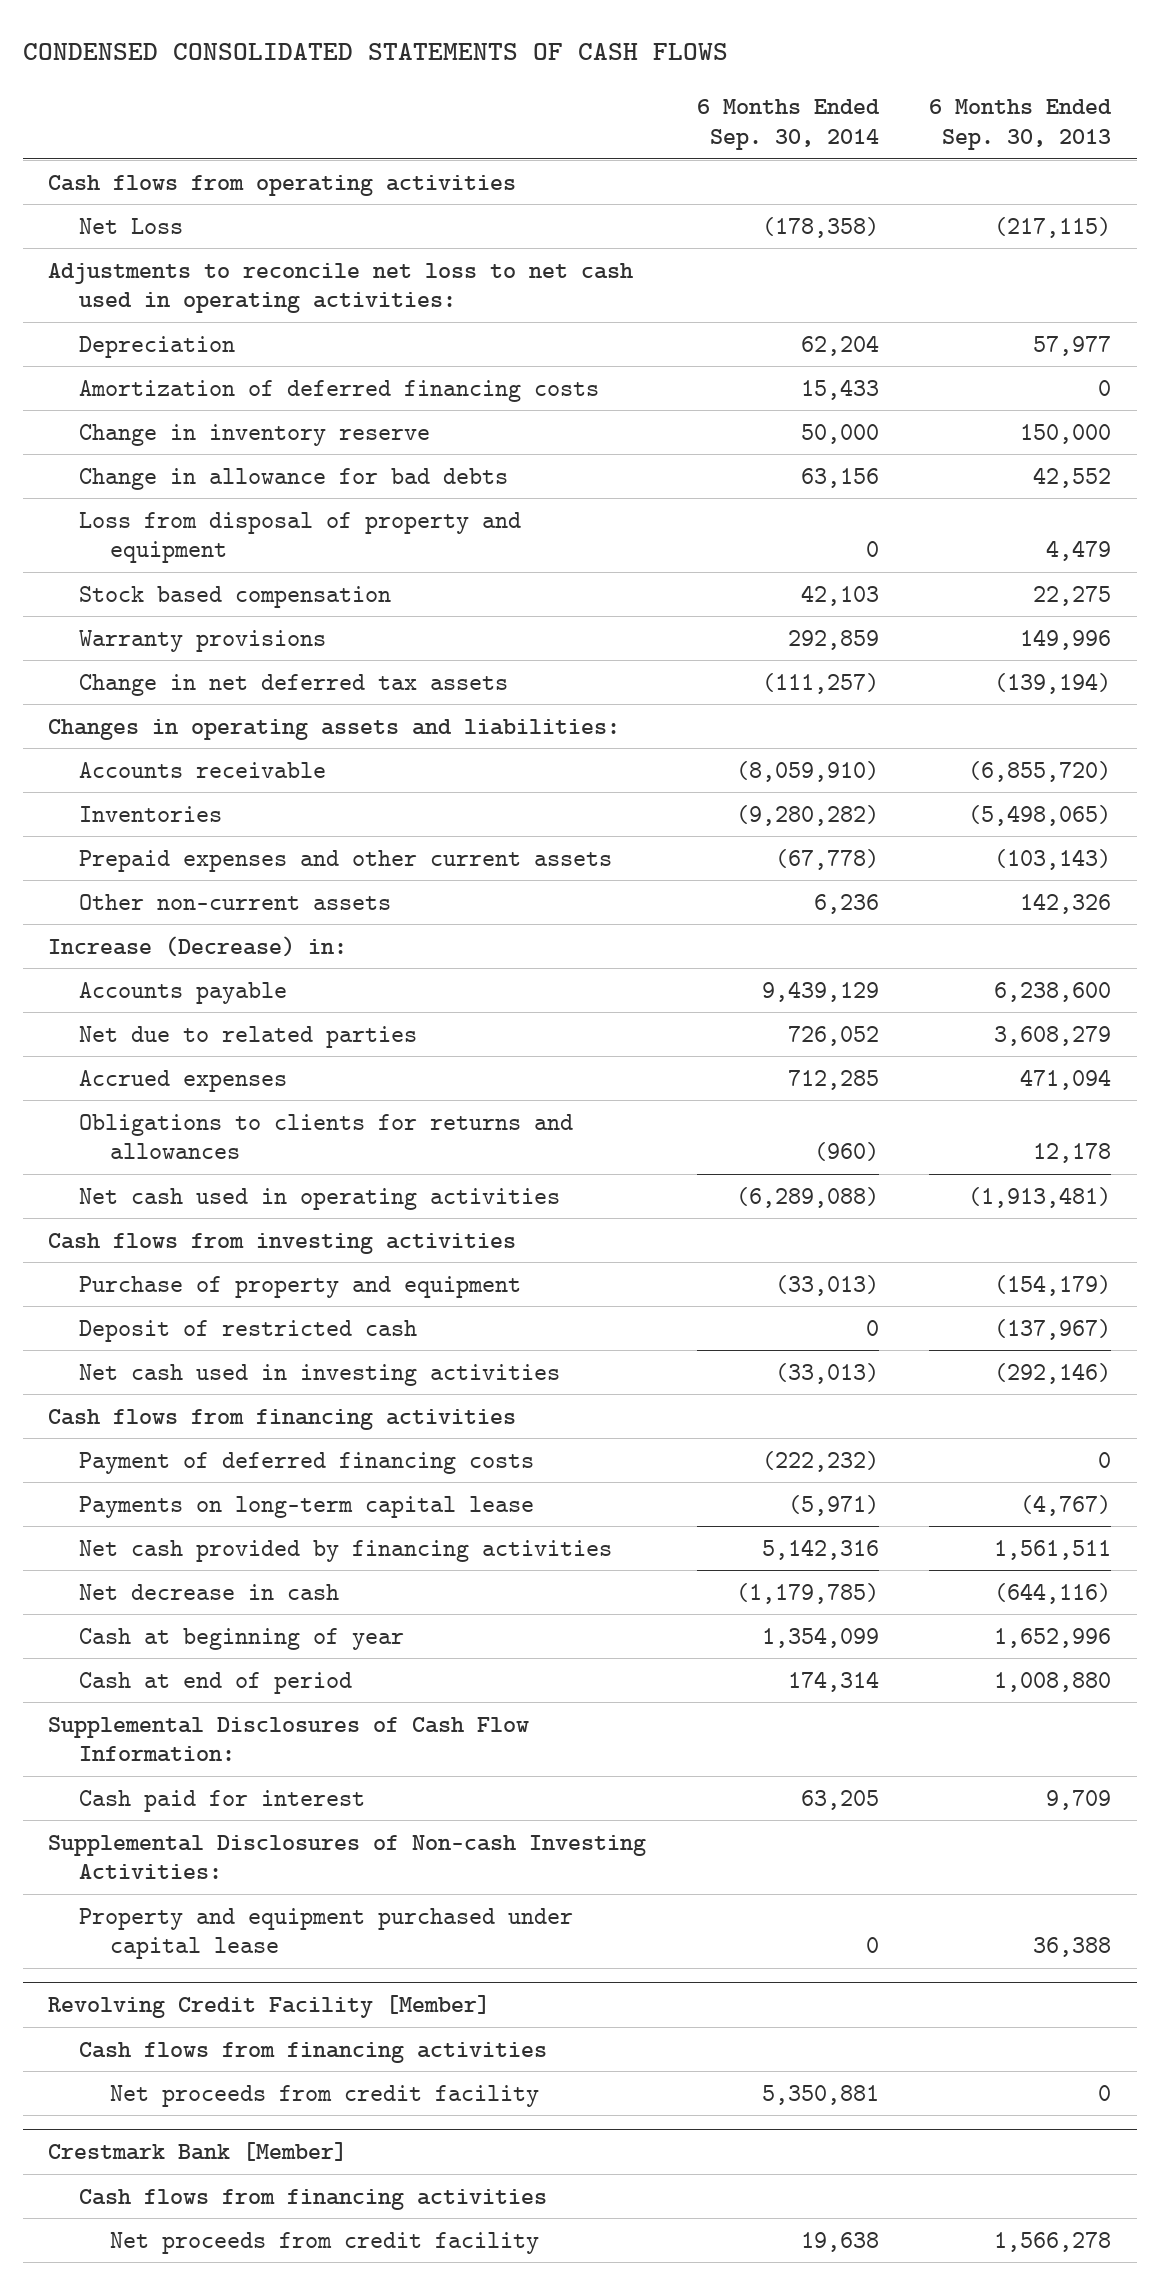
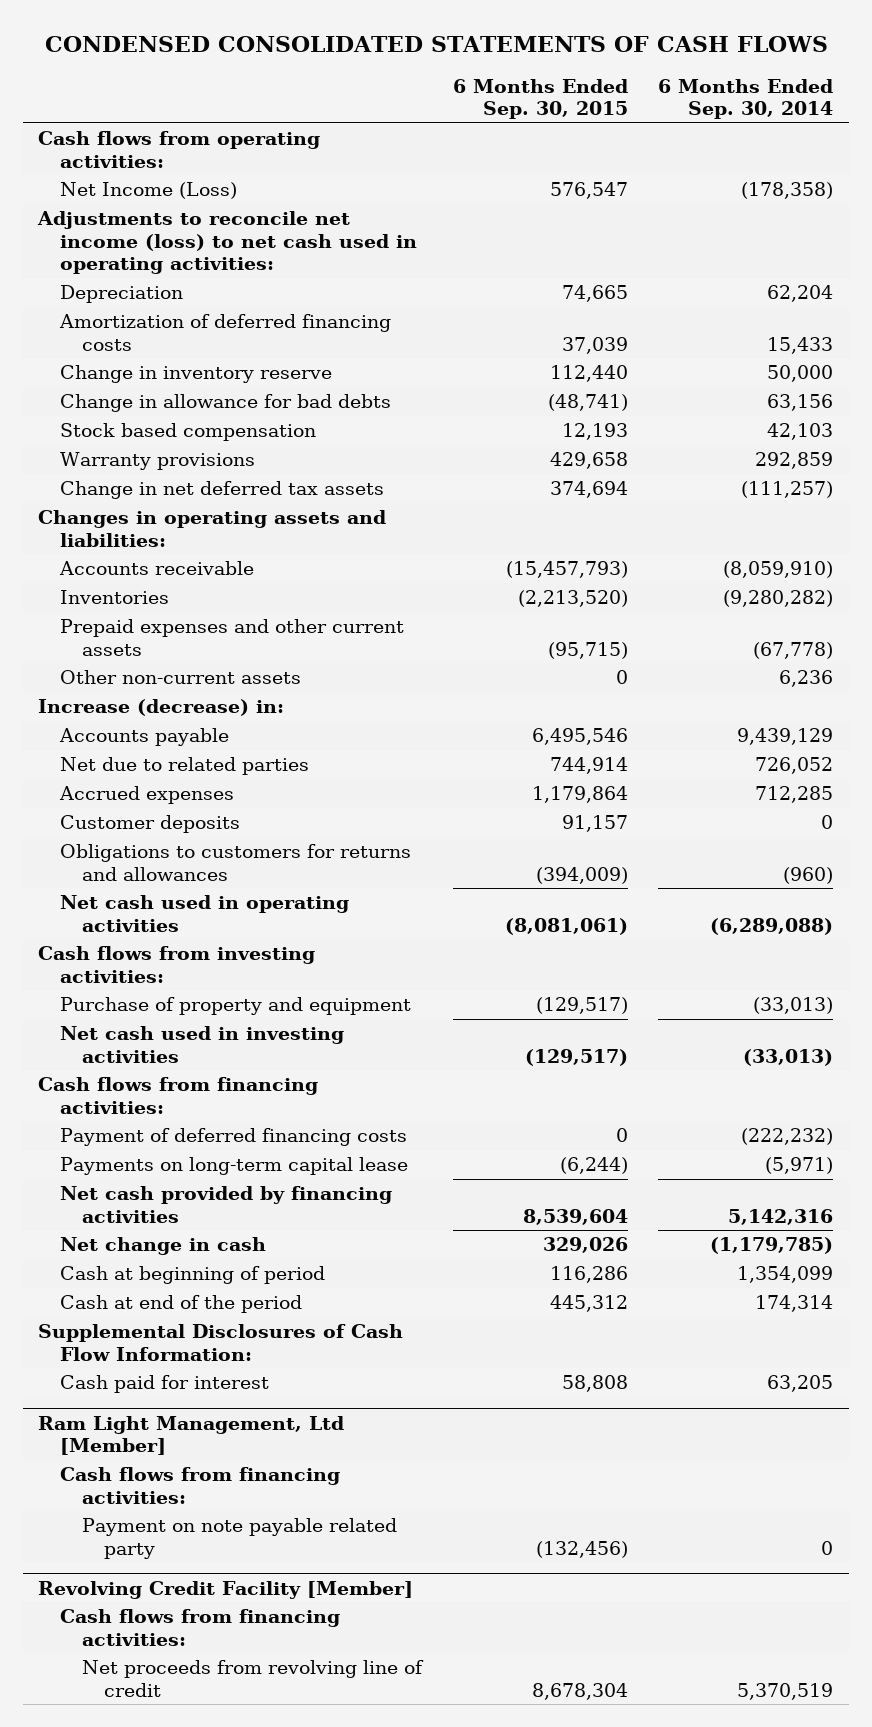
[929,99,1113,150] 6 Months Ended Sep. 30, 2013 -> none
none -> [452,78,628,120] 6 Months Ended Sep. 30, 2015
[47,174,516,196] Cash flows from operating activities -> [38,131,321,168] Cash flows from operating activities:
[78,217,183,234] Net Loss -> [60,182,238,200] Net Income (Loss)
[47,262,633,314] Adjustments to reconcile net loss to net cash used in operating activities: -> [37,211,418,275] Adjustments to reconcile net income (loss) to net cash used in operating activities:
[78,511,521,564] Loss from disposal of property and equipment -> none
[47,935,347,957] Increase (Decrease) in: -> [38,699,285,717] Increase (decrease) in:
none -> [60,815,241,834] Customer deposits
[78,1113,573,1160] Obligations to clients for returns and allowances -> [60,844,412,881] Obligations to customers for returns and allowances
[47,1232,516,1254] Cash flows from investing activities -> [38,946,316,983] Cash flows from investing activities:
[78,1319,417,1342] Deposit of restricted cash -> none
[47,1408,516,1430] Cash flows from financing activities -> [38,1077,319,1114] Cash flows from financing activities:
[78,1583,339,1600] Net decrease in cash -> [60,1237,267,1256] Net change in cash
[78,1627,404,1650] Cash at beginning of year -> [60,1266,326,1285] Cash at beginning of period
[78,1671,352,1694] Cash at end of period -> [60,1295,303,1314] Cash at end of the period
[47,1834,646,1880] Supplemental Disclosures of Non-cash Investing Activities: -> none
[78,1907,573,1960] Property and equipment purchased under capital lease -> none
none -> [38,1415,345,1456] Ram Light Management, Ltd [Member]
none -> [60,1467,341,1504] Cash flows from financing activities:
none -> [82,1518,398,1559] Payment on note payable related party
[47,2142,347,2162] Crestmark Bank [Member] -> none
[78,2188,547,2210] Cash flows from financing activities -> none
[109,2231,539,2254] Net proceeds from credit facility -> none
[78,2041,547,2063] Cash flows from financing activities -> [60,1609,341,1646] Cash flows from financing activities:
[109,2084,539,2107] Net proceeds from credit facility -> [82,1660,425,1697] Net proceeds from revolving line of credit
[761,2084,879,2105] 5,350,881 -> [737,1682,834,1700] 5,370,519

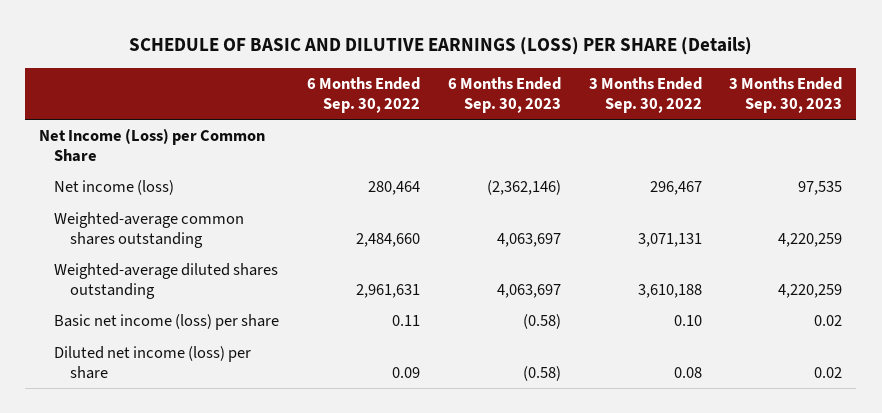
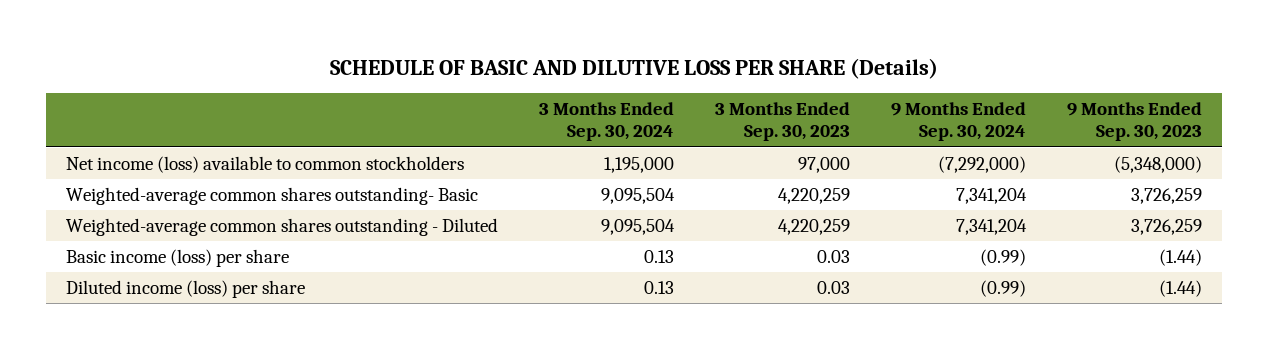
[128,37,752,56] SCHEDULE OF BASIC AND DILUTIVE EARNINGS (LOSS) PER SHARE (Details) -> [330,57,939,79] SCHEDULE OF BASIC AND DILUTIVE LOSS PER SHARE (Details)
[307,76,421,113] 6 Months Ended Sep. 30, 2022 -> none
[447,76,561,113] 6 Months Ended Sep. 30, 2023 -> none
[588,76,702,113] 3 Months Ended Sep. 30, 2022 -> none
none -> [539,102,675,142] 3 Months Ended Sep. 30, 2024
none -> [891,102,1027,142] 9 Months Ended Sep. 30, 2024
none -> [1066,102,1202,142] 9 Months Ended Sep. 30, 2023
[39,128,266,163] Net Income (Loss) per Common Share -> none
[54,180,175,196] Net income (loss) -> none
none -> [66,155,465,173] Net income (loss) available to common stockholders
[54,212,245,249] Weighted-average common shares outstanding -> [66,186,479,205] Weighted-average common shares outstanding- Basic
[54,263,279,300] Weighted-average diluted shares outstanding -> [66,217,499,236] Weighted-average common shares outstanding - Diluted
[54,314,280,331] Basic net income (loss) per share -> [66,248,290,267] Basic income (loss) per share
[814,315,843,327] 0.02 -> [817,249,851,263] 0.03
[54,346,252,380] Diluted net income (loss) per share -> [66,279,306,298] Diluted income (loss) per share
[814,367,843,379] 0.02 -> [817,280,851,294] 0.03

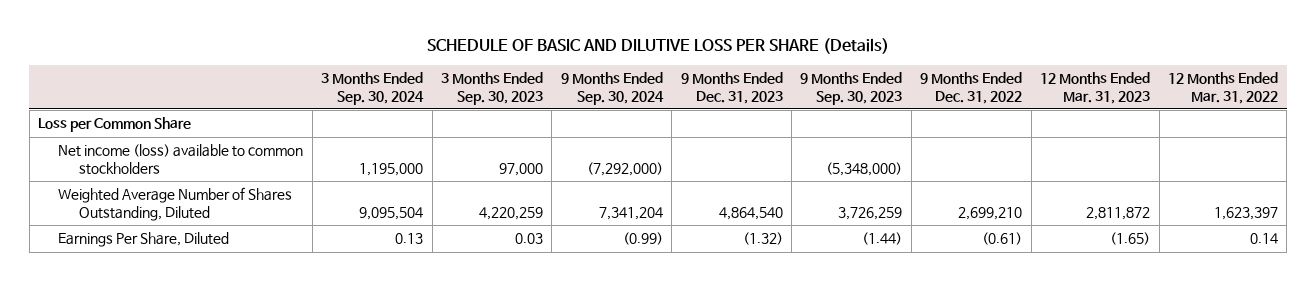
none -> [680,71,783,104] 9 Months Ended Dec. 31, 2023
none -> [920,71,1023,104] 9 Months Ended Dec. 31, 2022
none -> [1040,71,1151,104] 12 Months Ended Mar. 31, 2023
none -> [1167,71,1278,104] 12 Months Ended Mar. 31, 2022
none -> [37,117,191,133] Loss per Common Share
[66,186,479,205] Weighted-average common shares outstanding- Basic -> none
[66,248,290,267] Basic income (loss) per share -> none
[66,217,499,236] Weighted-average common shares outstanding - Diluted -> [58,187,293,222] Weighted Average Number of Shares Outstanding, Diluted
[66,279,306,298] Diluted income (loss) per share -> [58,232,230,248] Earnings Per Share, Diluted

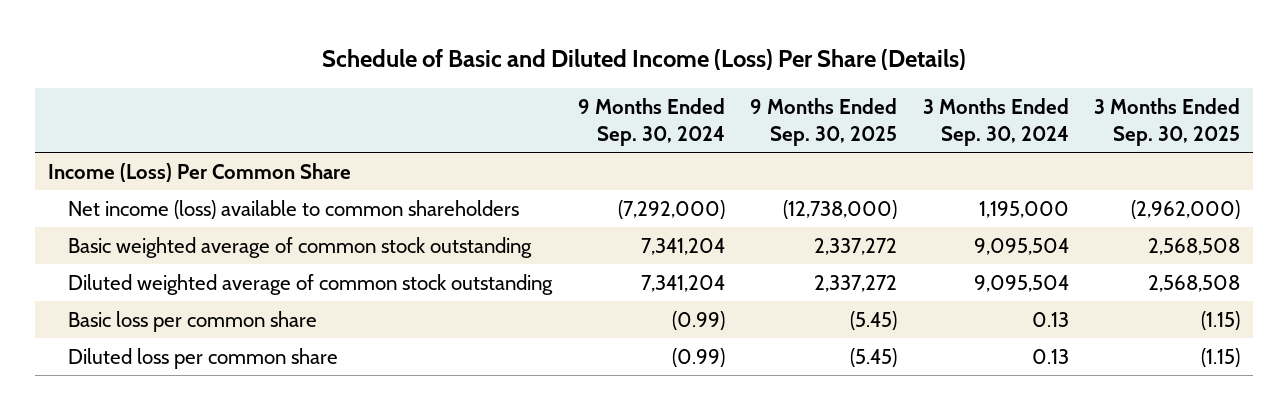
[426,37,889,54] SCHEDULE OF BASIC AND DILUTIVE LOSS PER SHARE (Details) -> [321,49,966,71] Schedule of Basic and Diluted Income (Loss) Per Share (Details)
[441,71,544,105] 3 Months Ended Sep. 30, 2023 -> none
[680,71,783,104] 9 Months Ended Dec. 31, 2023 -> none
[800,71,903,105] 9 Months Ended Sep. 30, 2023 -> none
[920,71,1023,104] 9 Months Ended Dec. 31, 2022 -> none
[1040,71,1151,104] 12 Months Ended Mar. 31, 2023 -> none
[1167,71,1278,104] 12 Months Ended Mar. 31, 2022 -> none
none -> [750,97,898,146] 9 Months Ended Sep. 30, 2025
none -> [1094,97,1241,146] 3 Months Ended Sep. 30, 2025
[37,117,191,133] Loss per Common Share -> [47,162,351,182] Income (Loss) Per Common Share
[58,144,304,176] Net income (loss) available to common stockholders -> [68,199,520,219] Net income (loss) available to common shareholders
none -> [68,236,533,258] Basic weighted average of common stock outstanding
[58,187,293,222] Weighted Average Number of Shares Outstanding, Diluted -> [68,273,554,295] Diluted weighted average of common stock outstanding
none -> [68,310,318,332] Basic loss per common share
[58,232,230,248] Earnings Per Share, Diluted -> [68,347,339,369] Diluted loss per common share

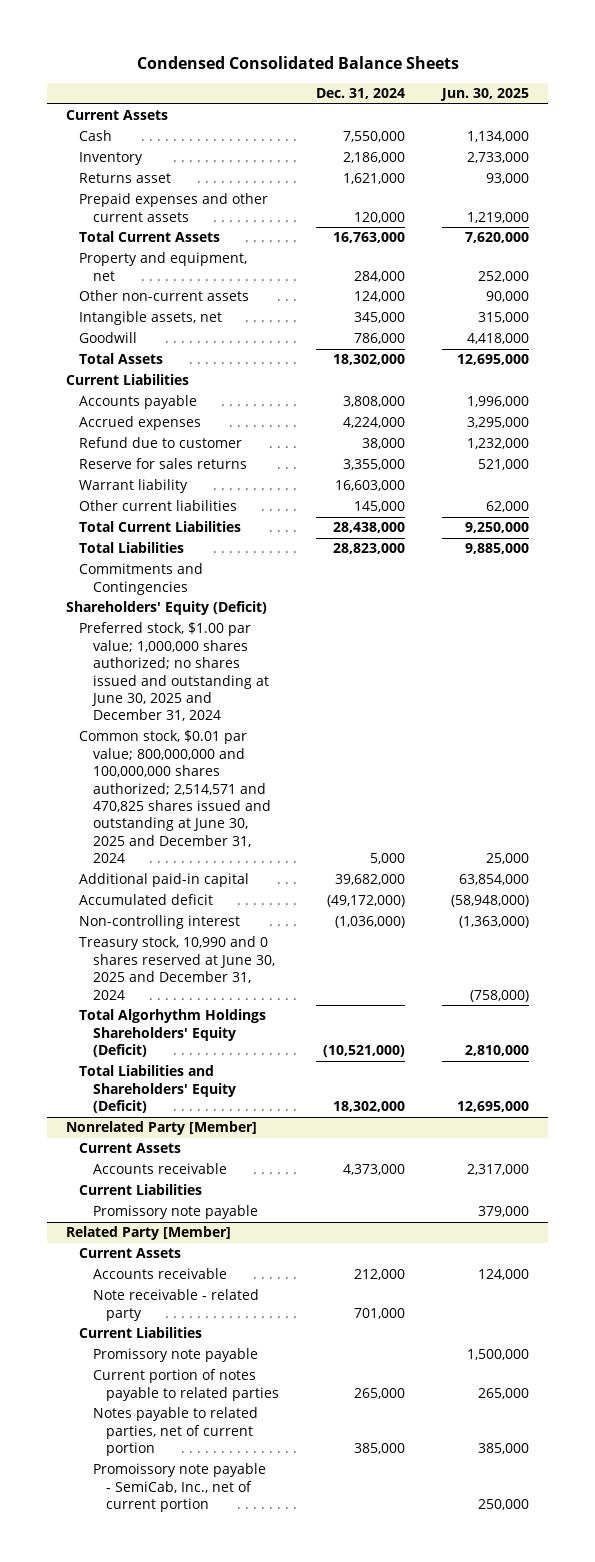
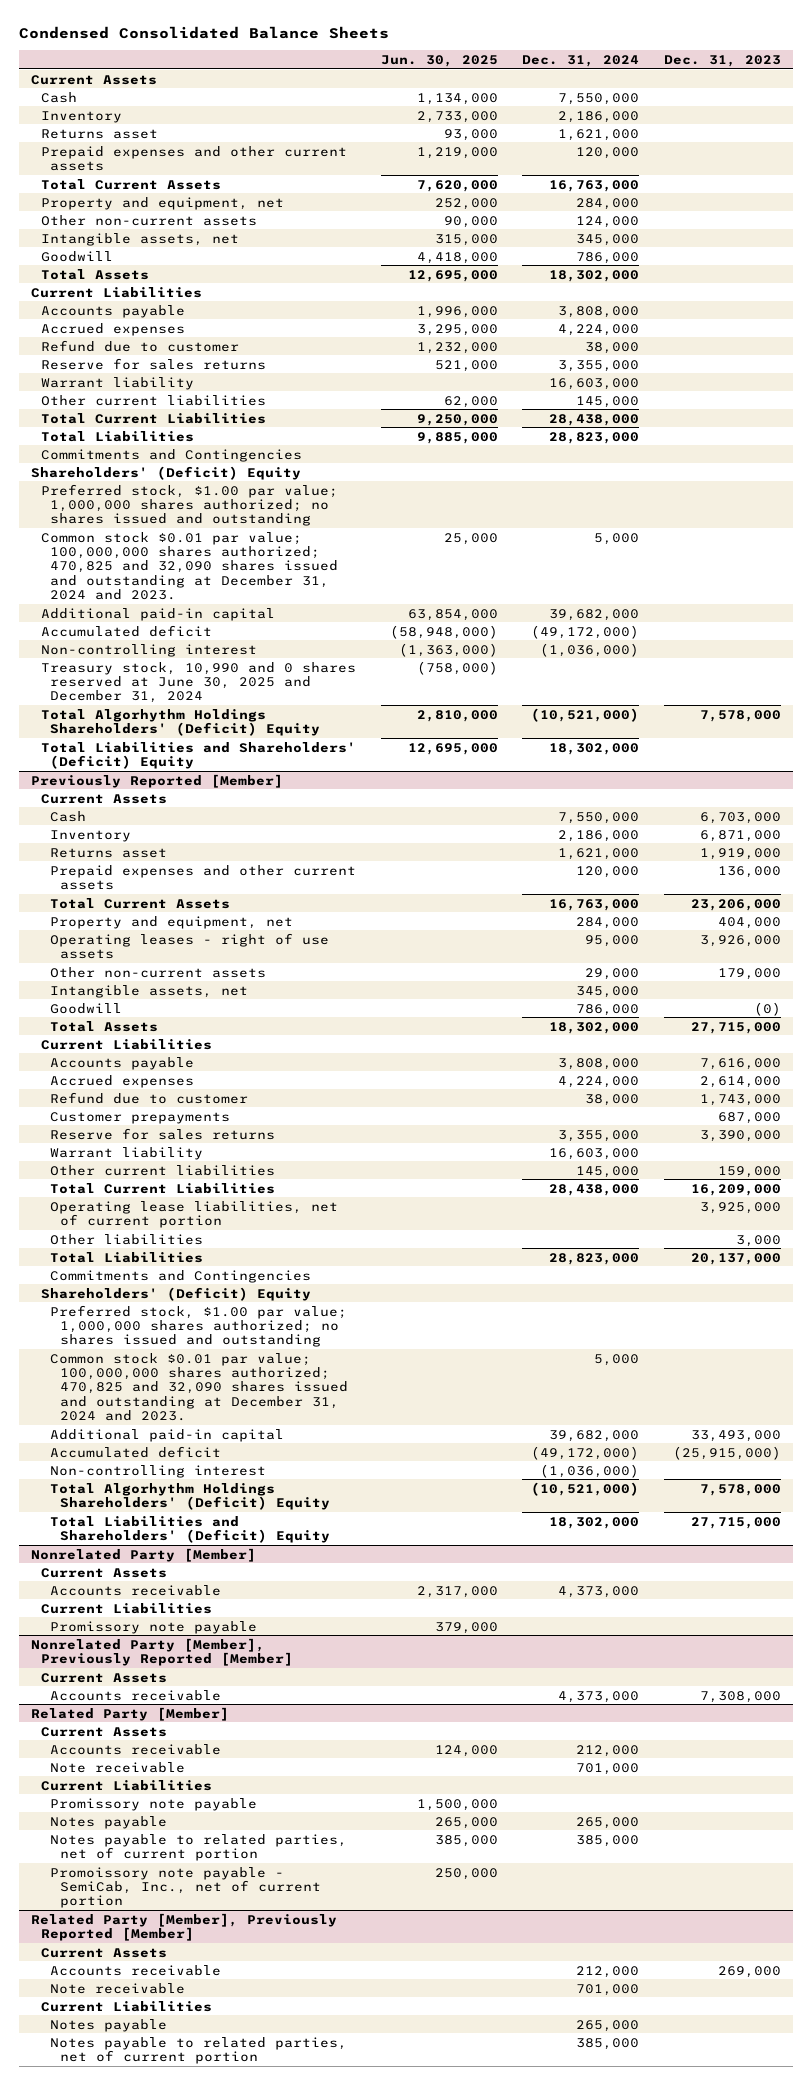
none -> [663,54,781,67] Dec. 31, 2023
[66,601,268,616] Shareholders' Equity (Deficit) -> [31,465,302,480] Shareholders' (Deficit) Equity
[79,622,269,722] Preferred stock, $1.00 par value; 1,000,000 shares authorized; no shares issued and outstanding at June 30, 2025 and December 31, 2024 -> [40,483,338,527] Preferred stock, $1.00 par value; 1,000,000 shares authorized; no shares issued and outstanding
[79,730,271,864] Common stock, $0.01 par value; 800,000,000 and 100,000,000 shares authorized; 2,514,571 and 470,825 shares issued and outstanding at June 30, 2025 and December 31, 2024 -> [40,531,339,601] Common stock $0.01 par value; 100,000,000 shares authorized; 470,825 and 32,090 shares issued and outstanding at December 31, 2024 and 2023.
[79,1009,267,1058] Total Algorhythm Holdings Shareholders' Equity (Deficit) -> [40,708,321,736] Total Algorhythm Holdings Shareholders' (Deficit) Equity
[79,1065,236,1114] Total Liabilities and Shareholders' Equity (Deficit) -> [40,741,356,769] Total Liabilities and Shareholders' (Deficit) Equity
none -> [31,773,284,788] Previously Reported [Member]
none -> [40,793,167,804] Current Assets
none -> [50,810,87,822] Cash
none -> [50,829,132,842] Inventory
none -> [50,847,168,858] Returns asset
none -> [50,864,357,890] Prepaid expenses and other current assets
none -> [50,897,231,909] Total Current Assets
none -> [50,915,294,929] Property and equipment, net
none -> [50,932,330,959] Operating leases - right of use assets
none -> [50,966,267,978] Other non-current assets
none -> [50,984,249,998] Intangible assets, net
none -> [50,1002,123,1014] Goodwill
none -> [50,1020,159,1032] Total Assets
none -> [40,1038,212,1050] Current Liabilities
none -> [50,1056,195,1070] Accounts payable
none -> [50,1074,195,1088] Accrued expenses
none -> [50,1091,249,1104] Refund due to customer
none -> [50,1111,231,1124] Customer prepayments
none -> [50,1127,276,1140] Reserve for sales returns
none -> [50,1146,204,1160] Warrant liability
none -> [50,1164,276,1176] Other current liabilities
none -> [50,1182,276,1194] Total Current Liabilities
none -> [50,1200,339,1228] Operating lease liabilities, net of current portion
none -> [50,1233,204,1245] Other liabilities
none -> [50,1251,204,1263] Total Liabilities
none -> [50,1269,312,1283] Commitments and Contingencies
none -> [40,1286,311,1301] Shareholders' (Deficit) Equity
none -> [50,1304,348,1348] Preferred stock, $1.00 par value; 1,000,000 shares authorized; no shares issued and outstanding
none -> [50,1352,348,1422] Common stock $0.01 par value; 100,000,000 shares authorized; 470,825 and 32,090 shares issued and outstanding at December 31, 2024 and 2023.
none -> [50,1428,285,1442] Additional paid-in capital
none -> [50,1445,222,1458] Accumulated deficit
none -> [50,1464,267,1478] Non-controlling interest
none -> [50,1482,330,1510] Total Algorhythm Holdings Shareholders' (Deficit) Equity
none -> [50,1515,330,1543] Total Liabilities and Shareholders' (Deficit) Equity
none -> [31,1637,293,1666] Nonrelated Party [Member], Previously Reported [Member]
none -> [40,1672,167,1683] Current Assets
none -> [50,1689,222,1701] Accounts receivable
[92,1289,259,1321] Note receivable - related party -> [50,1761,186,1773] Note receivable
[92,1369,279,1401] Current portion of notes payable to related parties -> [50,1815,168,1829] Notes payable
none -> [31,1912,338,1941] Related Party [Member], Previously Reported [Member]
none -> [40,1947,167,1958] Current Assets
none -> [50,1964,222,1976] Accounts receivable
none -> [50,1982,186,1994] Note receivable
none -> [40,2000,212,2012] Current Liabilities
none -> [50,2018,168,2032] Notes payable
none -> [50,2036,348,2064] Notes payable to related parties, net of current portion

